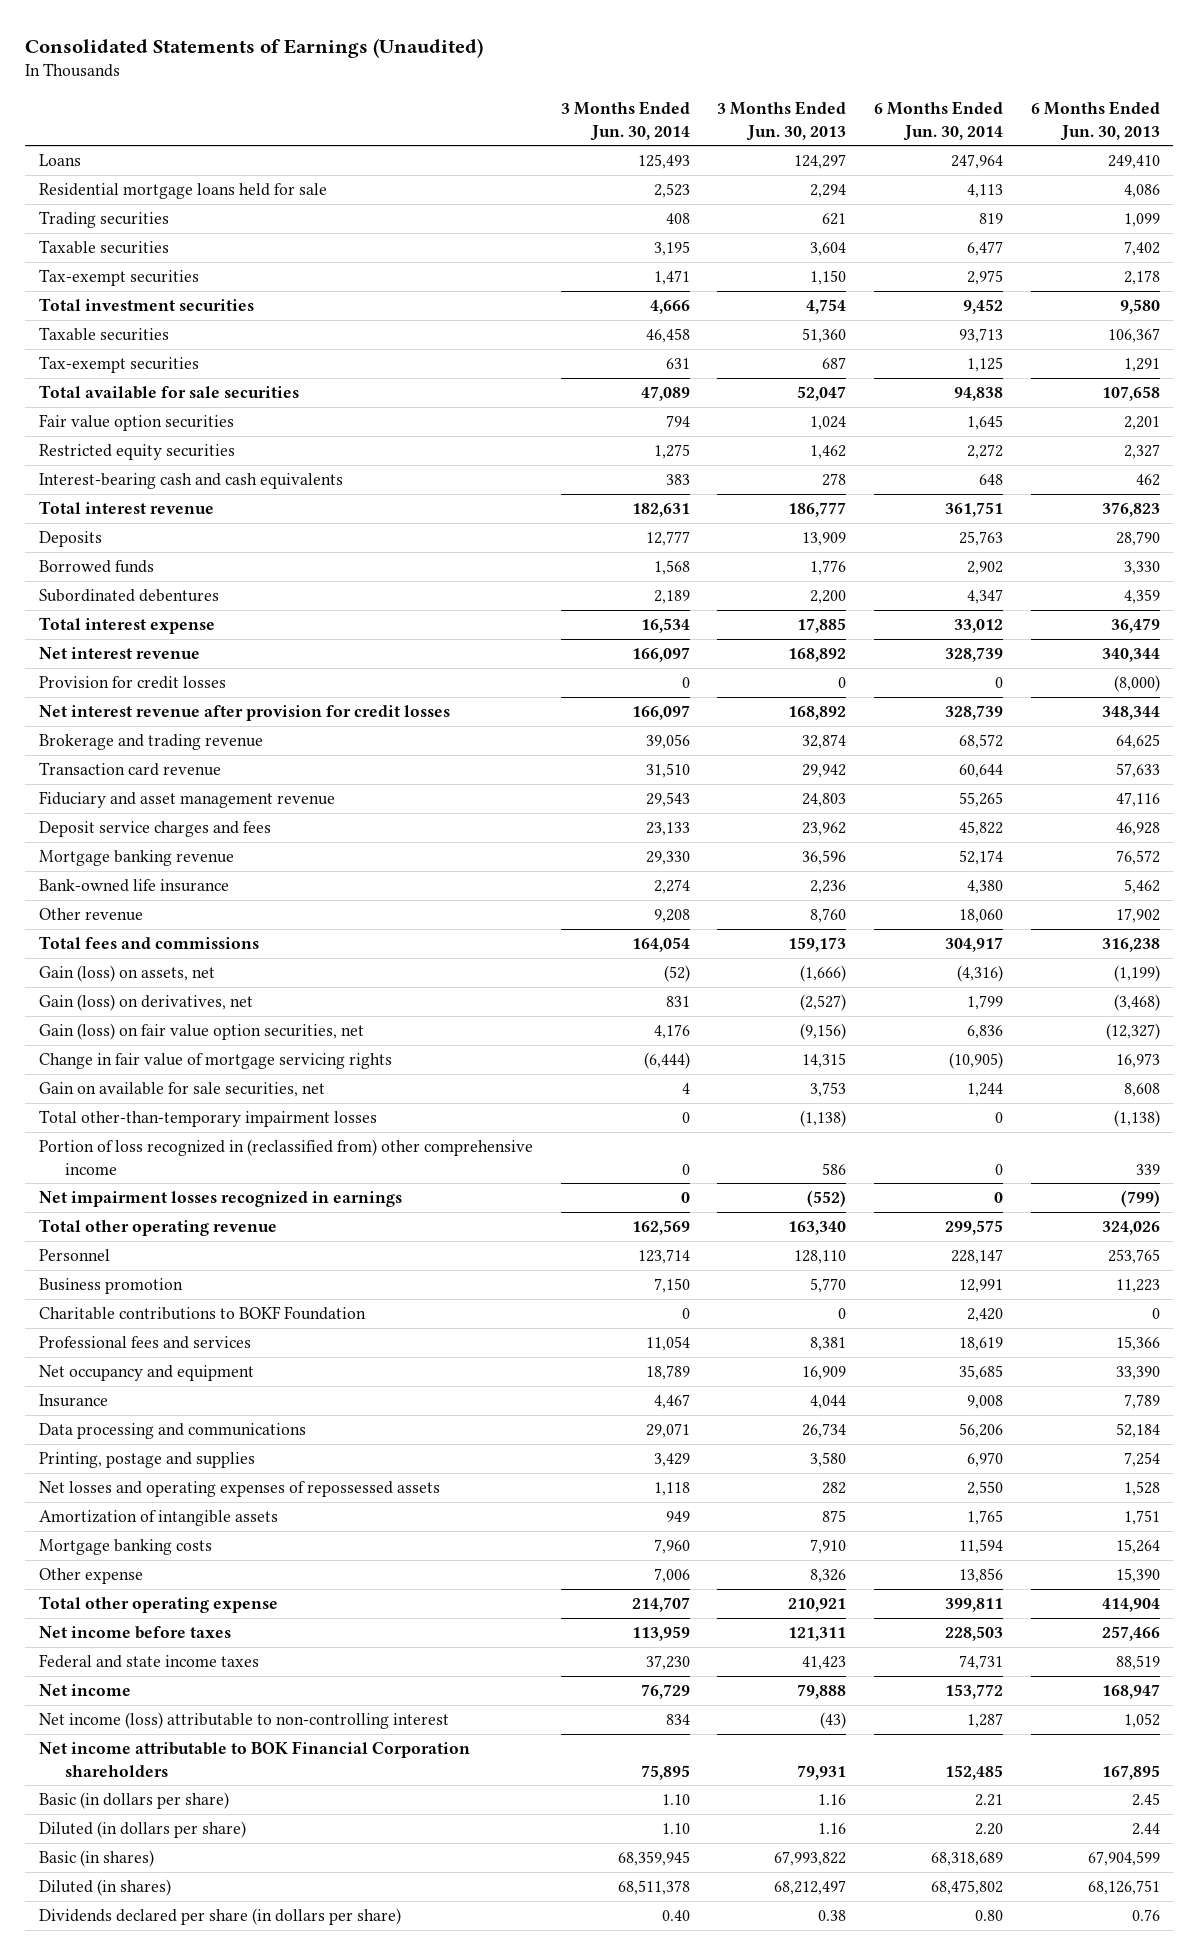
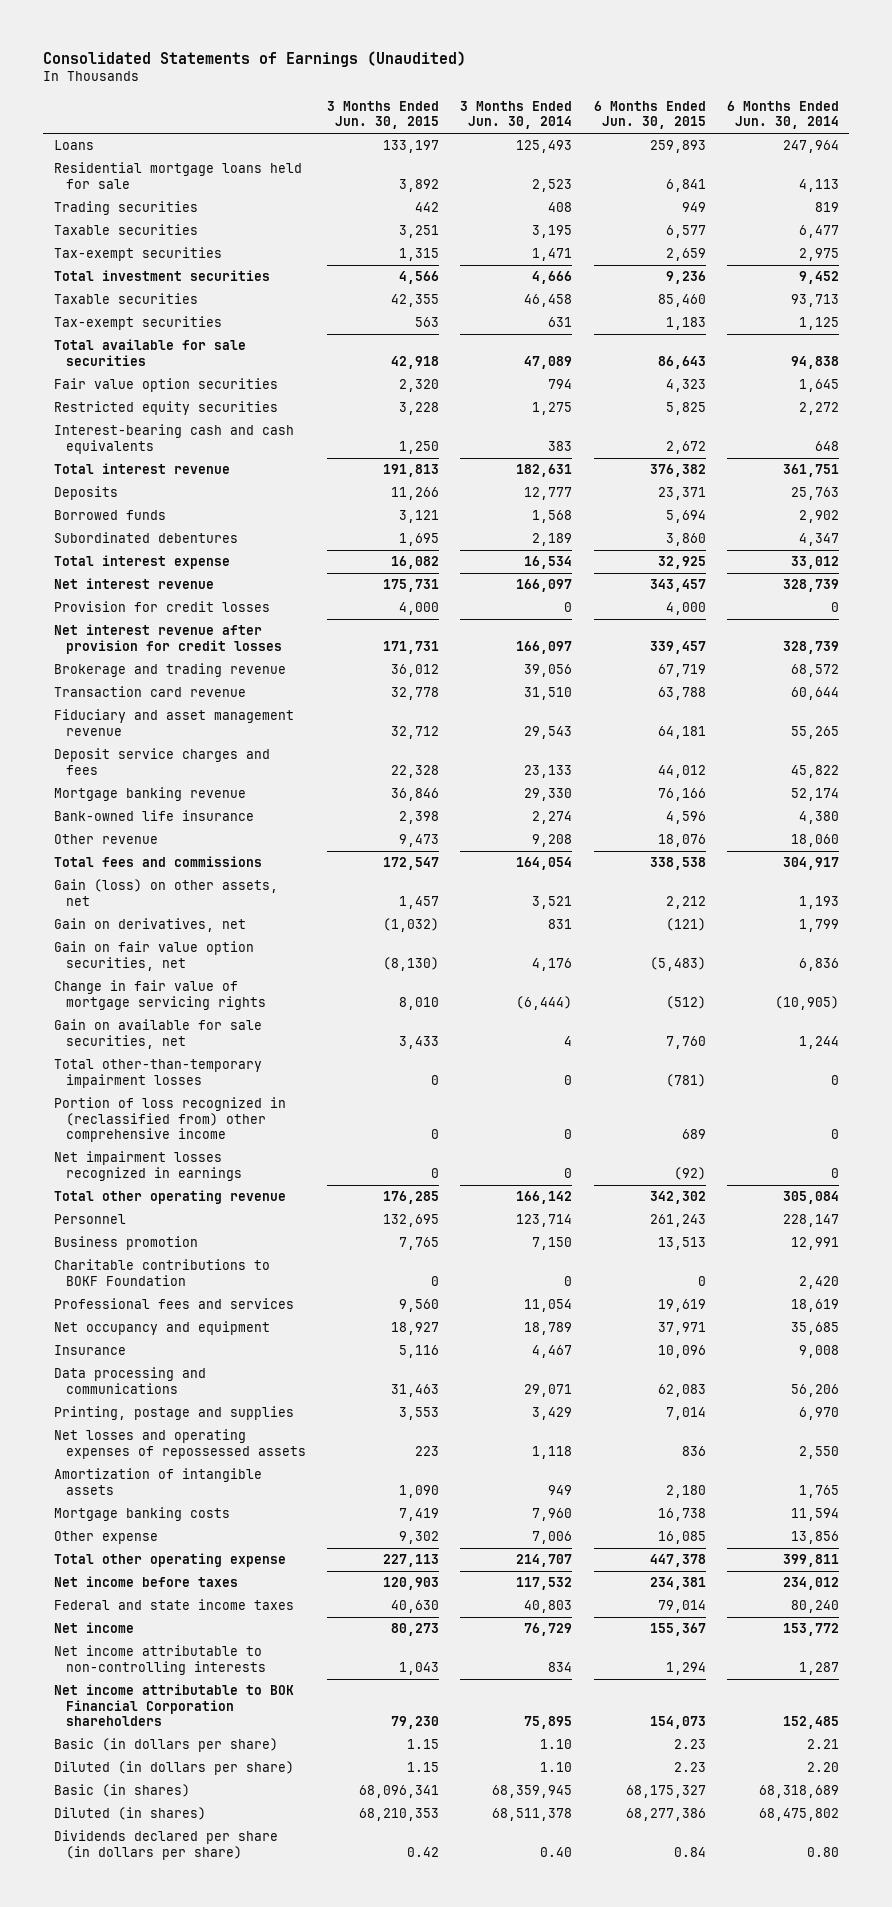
[717,101,847,141] 3 Months Ended Jun. 30, 2013 -> none
[1030,101,1160,141] 6 Months Ended Jun. 30, 2013 -> none
none -> [327,100,440,130] 3 Months Ended Jun. 30, 2015
none -> [593,100,706,130] 6 Months Ended Jun. 30, 2015
[38,965,215,983] Gain (loss) on assets, net -> [53,879,278,906] Gain (loss) on other assets, net
[663,965,690,983] (52) -> [532,895,573,909] 3,521
[956,965,1003,983] (4,316) -> [798,895,839,909] 1,193
[38,994,253,1012] Gain (loss) on derivatives, net -> [53,918,246,933] Gain on derivatives, net
[38,1023,364,1041] Gain (loss) on fair value option securities, net -> [53,941,254,971] Gain on fair value option securities, net
[631,1220,690,1236] 162,569 -> [516,1191,573,1205] 166,142
[944,1220,1003,1236] 299,575 -> [782,1191,839,1205] 305,084
[631,1626,690,1642] 113,959 -> [516,1577,573,1591] 117,532
[944,1626,1003,1642] 228,503 -> [782,1577,839,1591] 234,012
[645,1655,690,1671] 37,230 -> [524,1600,573,1614] 40,803
[958,1655,1003,1671] 74,731 -> [790,1600,839,1614] 80,240
[38,1712,449,1730] Net income (loss) attributable to non-controlling interest -> [53,1645,267,1675] Net income attributable to non-controlling interests

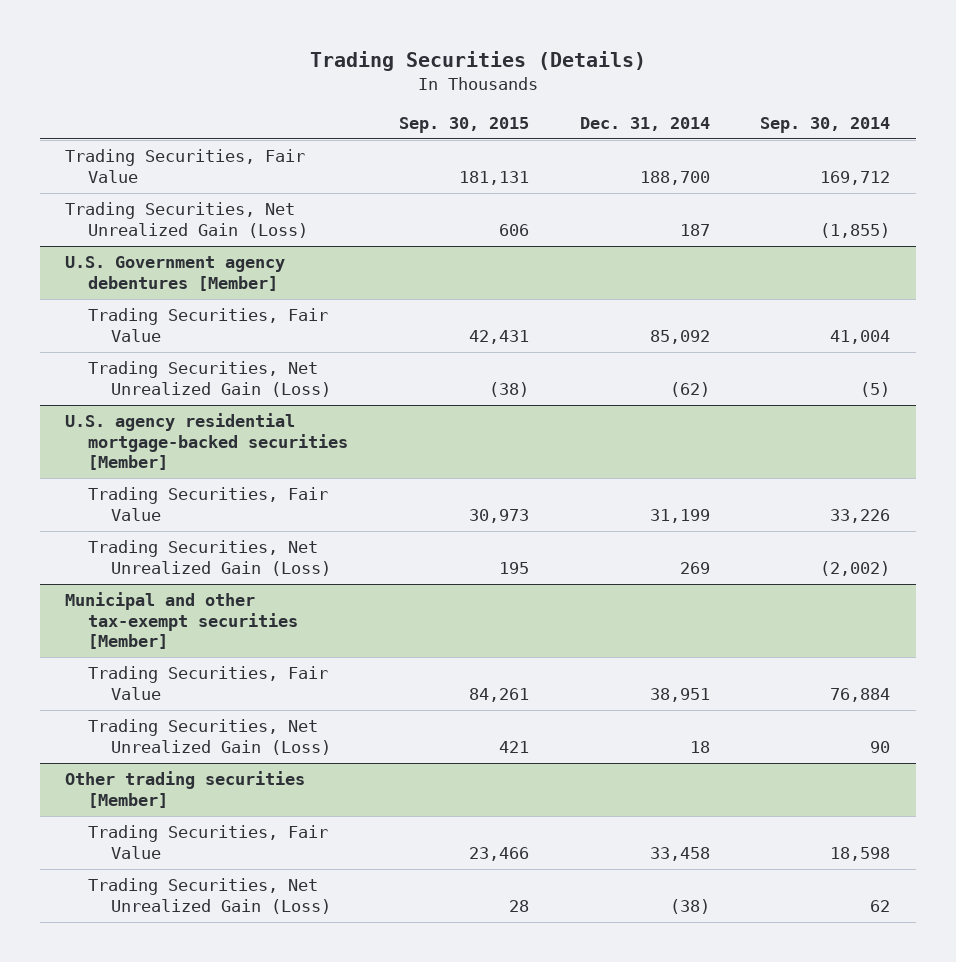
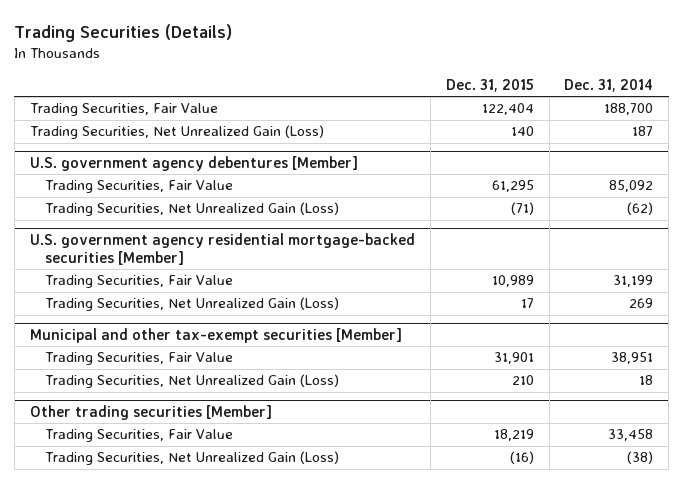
[398,116,529,133] Sep. 30, 2015 -> none
[760,116,891,133] Sep. 30, 2014 -> none
none -> [445,78,534,92] Dec. 31, 2015
[65,256,286,291] U.S. Government agency debentures [Member] -> [29,156,358,172] U.S. government agency debentures [Member]
[65,413,349,471] U.S. agency residential mortgage-backed securities [Member] -> [29,233,415,266] U.S. government agency residential mortgage-backed securities [Member]

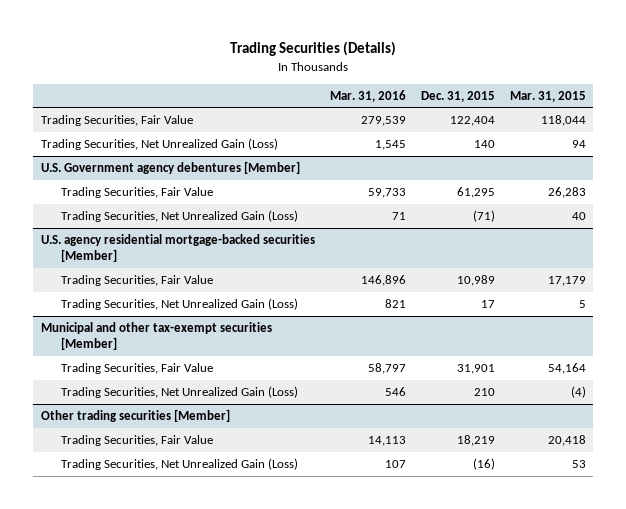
[564,78,654,92] Dec. 31, 2014 -> none
none -> [329,89,406,102] Mar. 31, 2016
none -> [509,90,586,102] Mar. 31, 2015
[29,156,358,172] U.S. government agency debentures [Member] -> [40,161,300,175] U.S. Government agency debentures [Member]
[29,233,415,266] U.S. government agency residential mortgage-backed securities [Member] -> [40,234,315,263] U.S. agency residential mortgage-backed securities [Member]

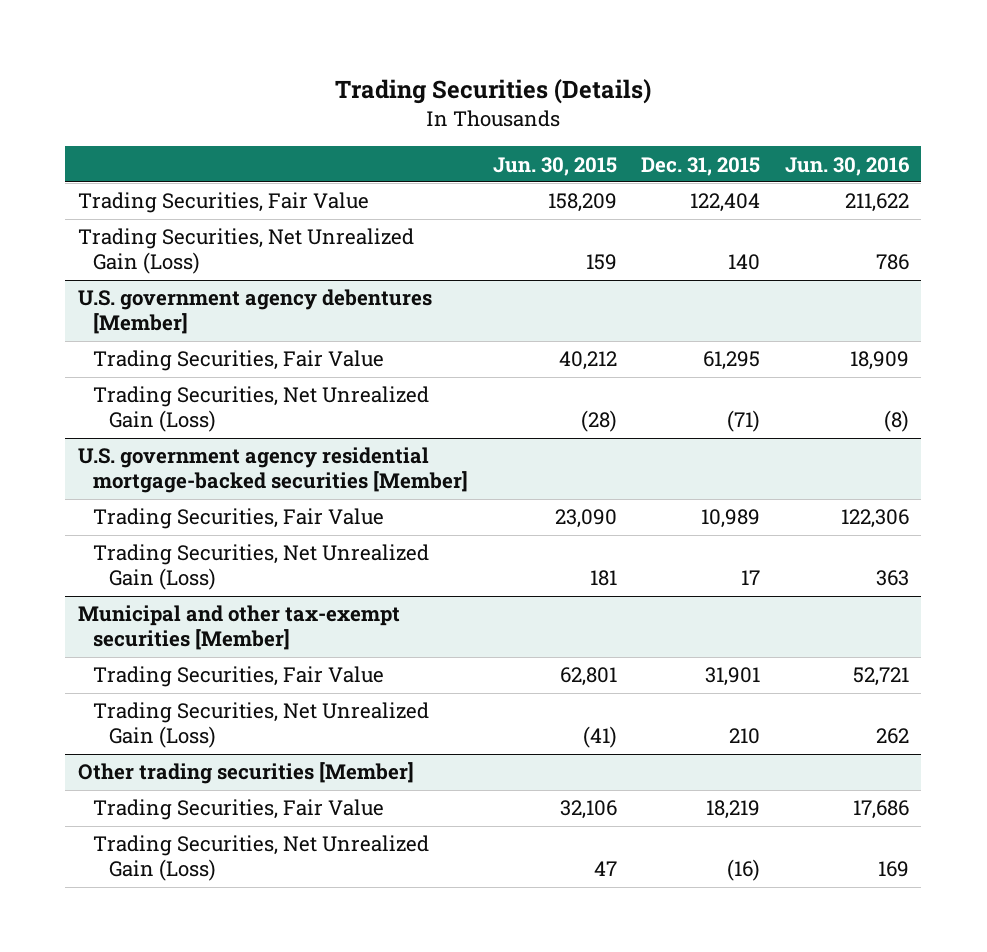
[329,89,406,102] Mar. 31, 2016 -> none
[509,90,586,102] Mar. 31, 2015 -> none
none -> [492,156,617,176] Jun. 30, 2015
none -> [785,156,911,176] Jun. 30, 2016
[40,161,300,175] U.S. Government agency debentures [Member] -> [77,289,432,335] U.S. government agency debentures [Member]
[40,234,315,263] U.S. agency residential mortgage-backed securities [Member] -> [77,447,469,494] U.S. government agency residential mortgage-backed securities [Member]

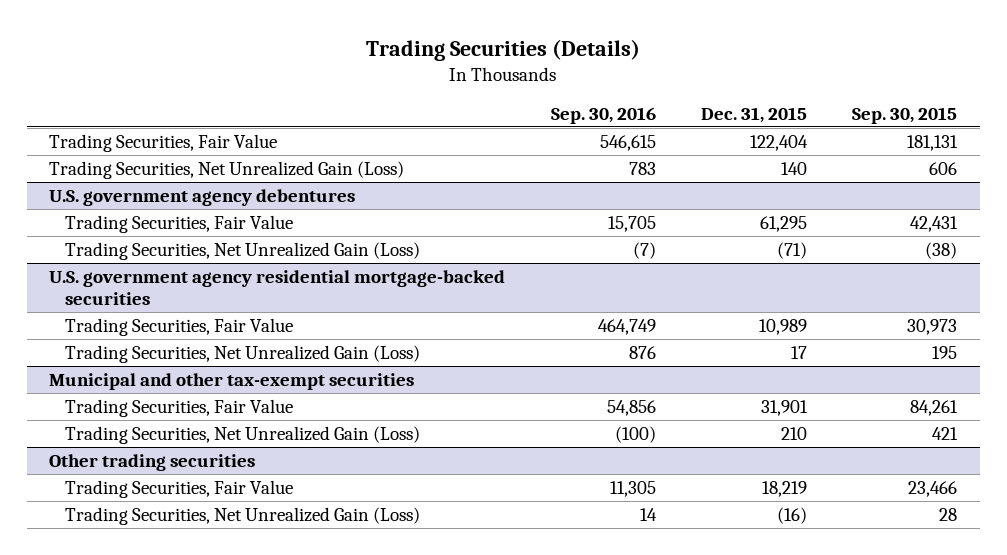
[492,156,617,176] Jun. 30, 2015 -> none
[785,156,911,176] Jun. 30, 2016 -> none
none -> [550,106,656,124] Sep. 30, 2016
none -> [852,106,958,124] Sep. 30, 2015
[77,289,432,335] U.S. government agency debentures [Member] -> [49,188,356,206] U.S. government agency debentures
[77,447,469,494] U.S. government agency residential mortgage-backed securities [Member] -> [49,269,506,305] U.S. government agency residential mortgage-backed securities
[77,605,400,651] Municipal and other tax-exempt securities [Member] -> [49,372,415,390] Municipal and other tax-exempt securities
[77,762,414,785] Other trading securities [Member] -> [49,453,256,471] Other trading securities

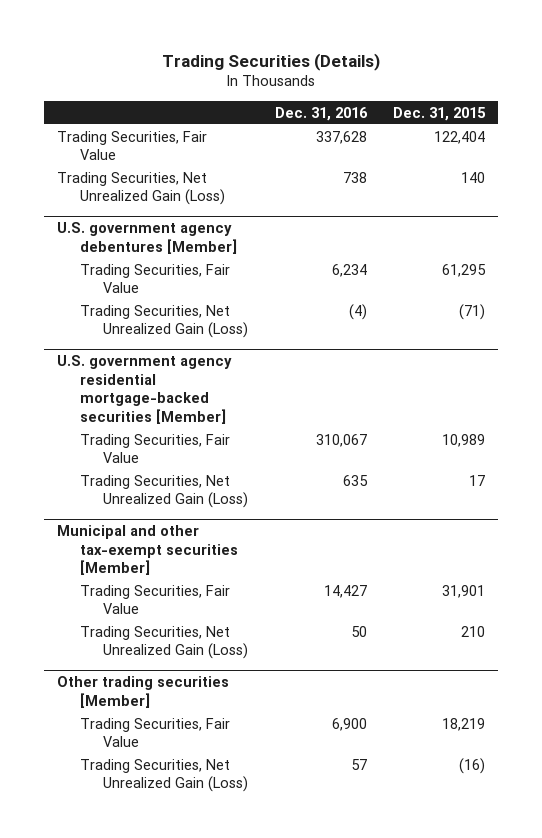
[550,106,656,124] Sep. 30, 2016 -> none
[852,106,958,124] Sep. 30, 2015 -> none
none -> [274,106,368,121] Dec. 31, 2016
[49,188,356,206] U.S. government agency debentures -> [57,221,238,254] U.S. government agency debentures [Member]
[49,269,506,305] U.S. government agency residential mortgage-backed securities -> [57,354,233,424] U.S. government agency residential mortgage-backed securities [Member]
[49,372,415,390] Municipal and other tax-exempt securities -> [57,524,239,576] Municipal and other tax-exempt securities [Member]
[49,453,256,471] Other trading securities -> [57,675,230,708] Other trading securities [Member]

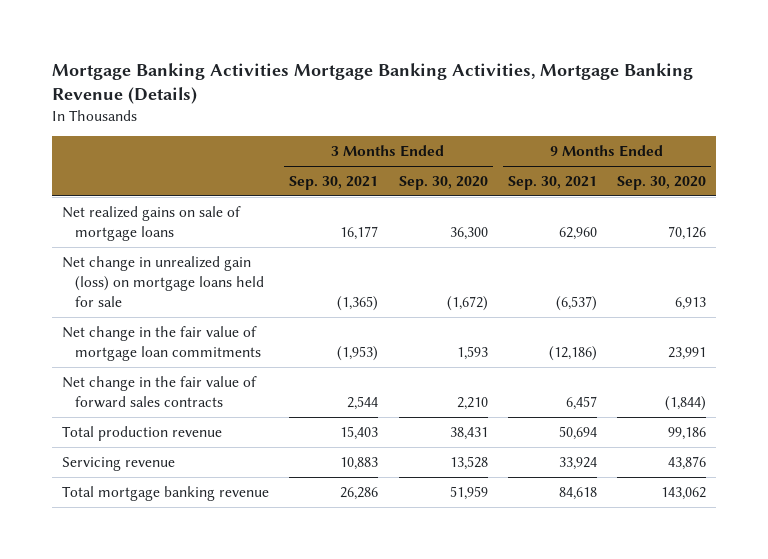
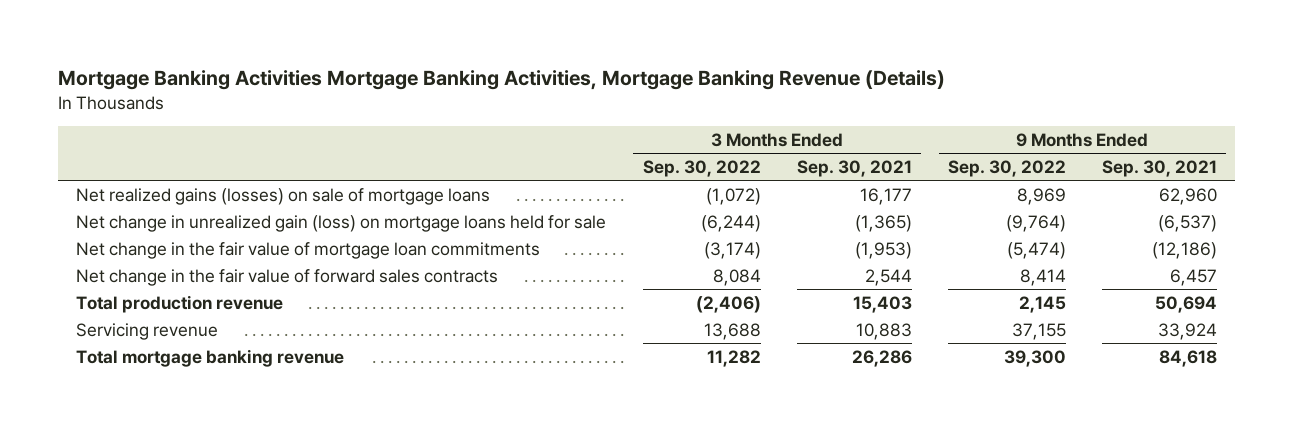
[398,176,488,191] Sep. 30, 2020 -> none
[617,176,707,191] Sep. 30, 2020 -> none
none -> [642,159,761,177] Sep. 30, 2022
none -> [947,159,1066,177] Sep. 30, 2022
[62,205,242,241] Net realized gains on sale of mortgage loans -> [76,187,491,205] Net realized gains (losses) on sale of mortgage loans

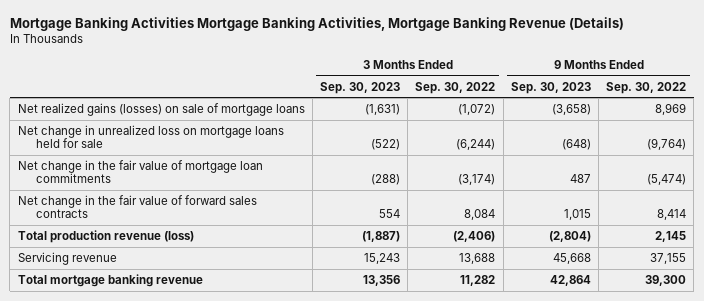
[796,159,912,177] Sep. 30, 2021 -> none
[1101,159,1217,177] Sep. 30, 2021 -> none
none -> [320,81,401,94] Sep. 30, 2023
none -> [510,81,591,94] Sep. 30, 2023
[76,214,607,232] Net change in unrealized gain (loss) on mortgage loans held for sale -> [17,124,284,149] Net change in unrealized loss on mortgage loans held for sale
[76,294,284,313] Total production revenue -> [17,229,194,243] Total production revenue (loss)

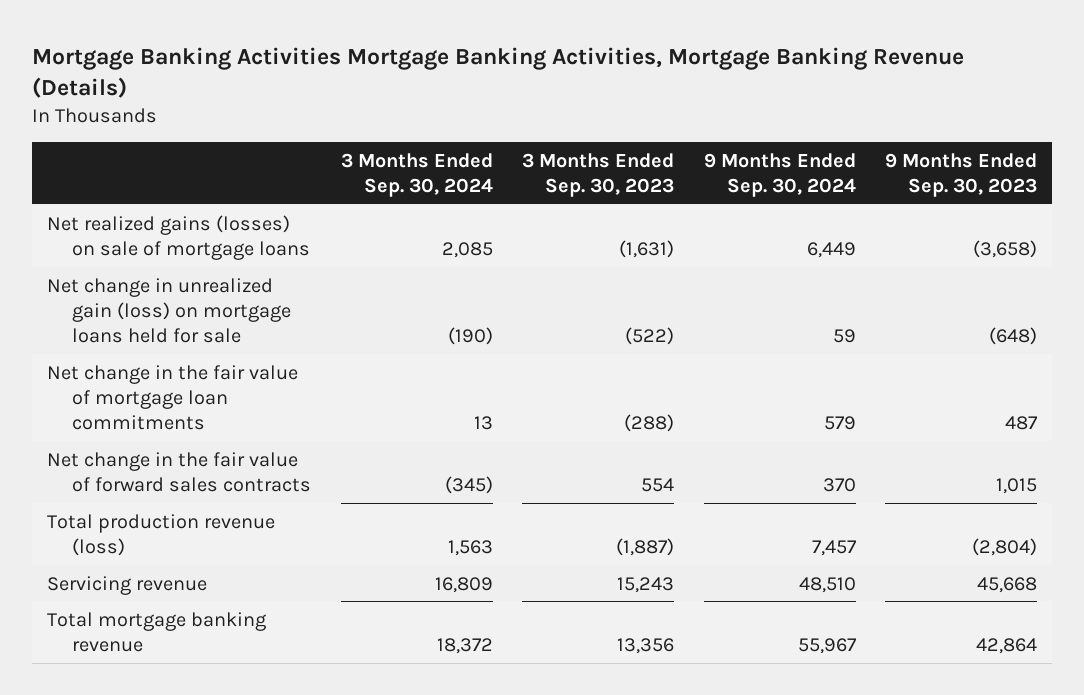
[415,81,496,94] Sep. 30, 2022 -> none
[606,81,687,94] Sep. 30, 2022 -> none
none -> [340,152,493,198] 3 Months Ended Sep. 30, 2024
none -> [703,152,856,198] 9 Months Ended Sep. 30, 2024
[17,124,284,149] Net change in unrealized loss on mortgage loans held for sale -> [47,277,292,343] Net change in unrealized gain (loss) on mortgage loans held for sale

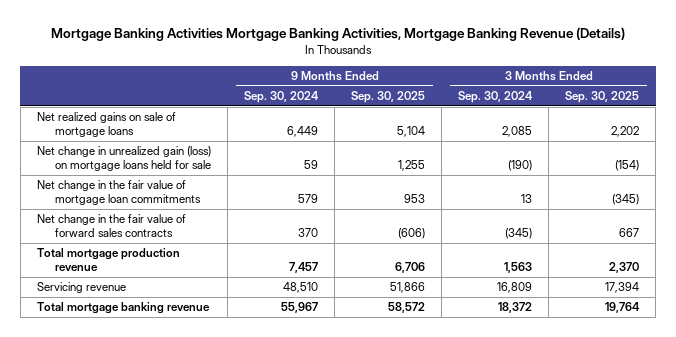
[522,152,675,198] 3 Months Ended Sep. 30, 2023 -> none
[885,152,1038,198] 9 Months Ended Sep. 30, 2023 -> none
none -> [351,90,426,103] Sep. 30, 2025
none -> [565,90,640,103] Sep. 30, 2025
[47,214,311,260] Net realized gains (losses) on sale of mortgage loans -> [36,112,176,138] Net realized gains on sale of mortgage loans
[47,513,276,556] Total production revenue (loss) -> [36,248,180,272] Total mortgage production revenue

